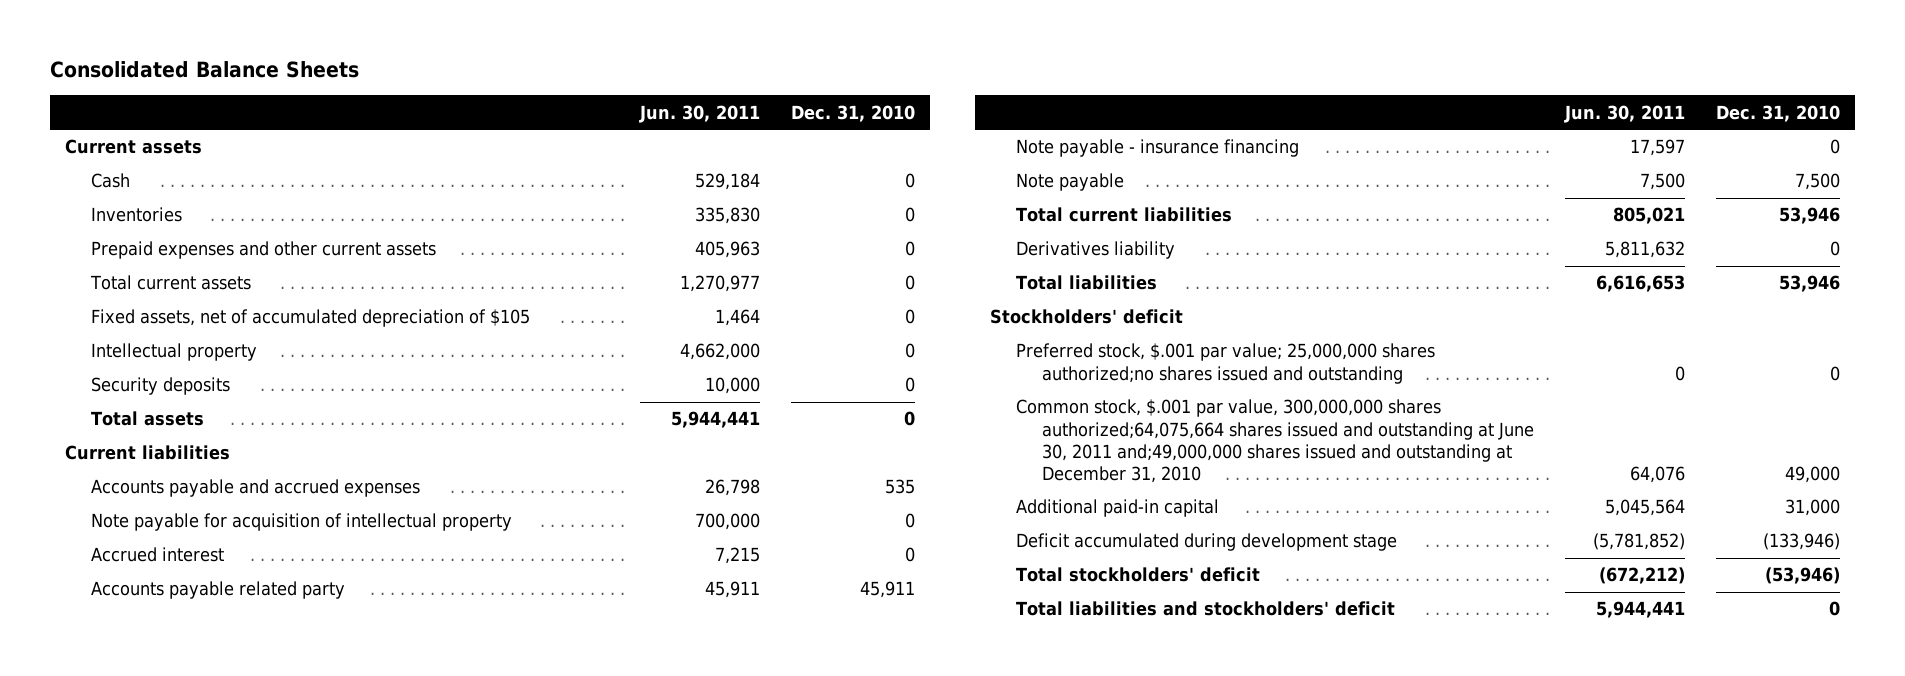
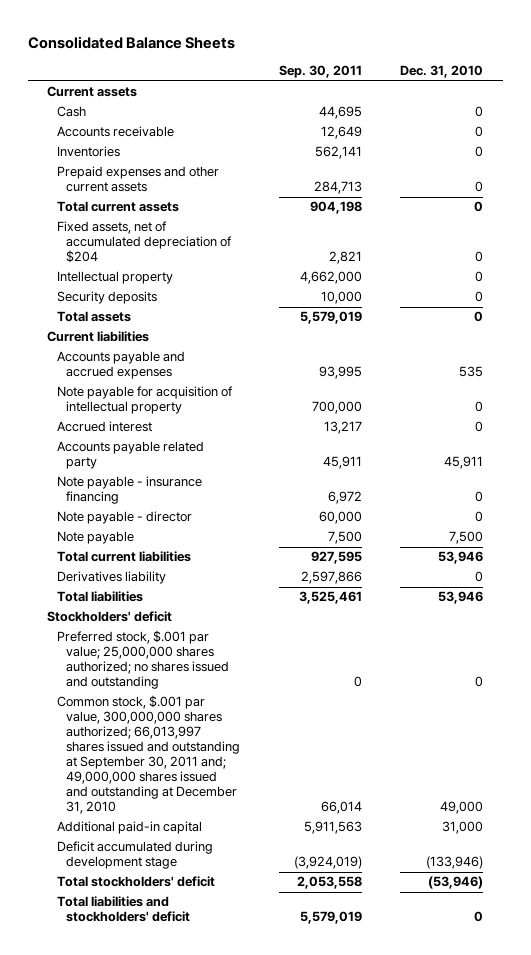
[638,104,760,123] Jun. 30, 2011 -> none
none -> [278,65,362,79] Sep. 30, 2011
none -> [56,126,174,138] Accounts receivable
[91,309,531,328] Fixed assets, net of accumulated depreciation of $105 -> [56,221,233,264] Fixed assets, net of accumulated depreciation of $204
none -> [56,511,192,525] Note payable - director
[1016,343,1436,384] Preferred stock, $.001 par value; 25,000,000 shares authorized;no shares issued and outstanding -> [56,630,230,690] Preferred stock, $.001 par value; 25,000,000 shares authorized; no shares issued and outstanding
[1016,399,1535,483] Common stock, $.001 par value, 300,000,000 shares authorized;64,075,664 shares issued and outstanding at June 30, 2011 and;49,000,000 shares issued and outstanding at December 31, 2010 -> [56,695,241,815] Common stock, $.001 par value, 300,000,000 shares authorized; 66,013,997 shares issued and outstanding at September 30, 2011 and; 49,000,000 shares issued and outstanding at December 31, 2010

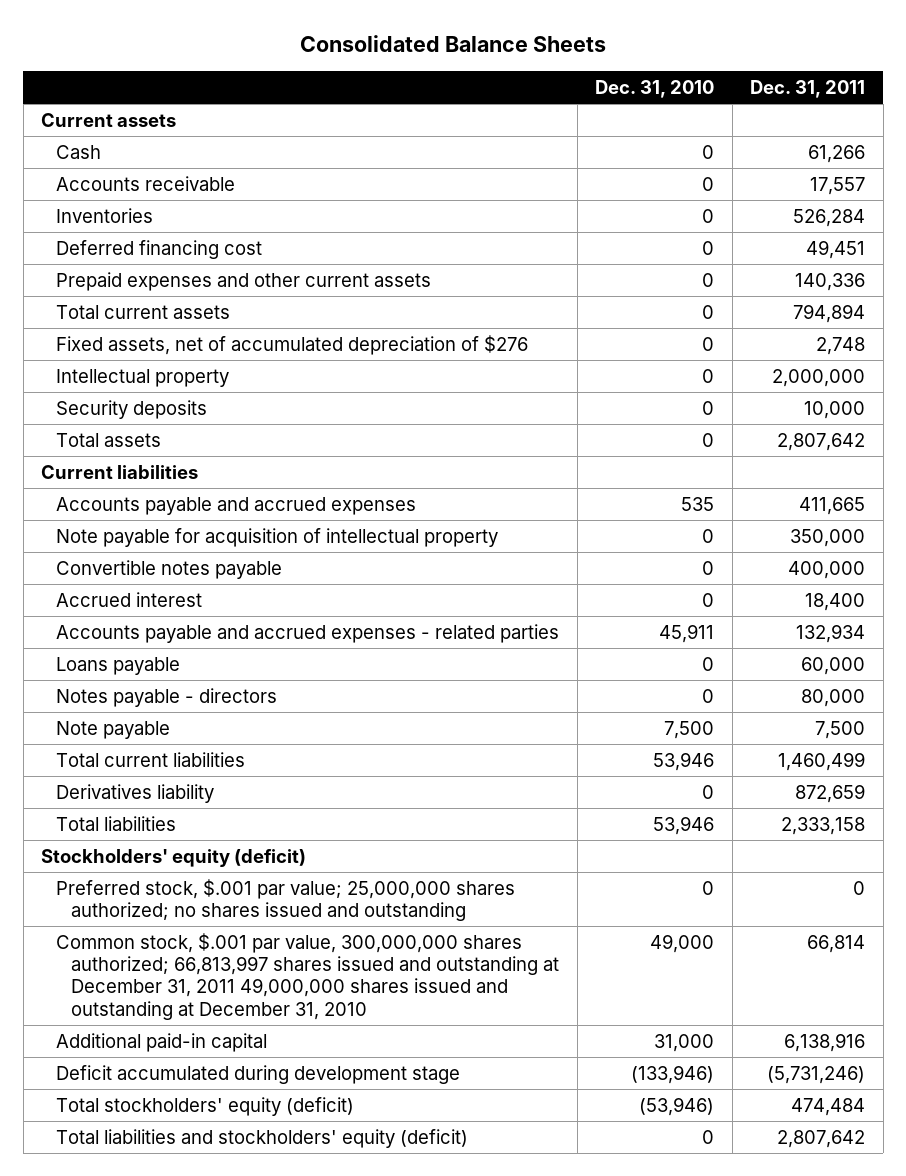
[278,65,362,79] Sep. 30, 2011 -> none
none -> [750,79,866,98] Dec. 31, 2011
none -> [56,239,263,259] Deferred financing cost
[56,221,233,264] Fixed assets, net of accumulated depreciation of $204 -> [56,334,529,355] Fixed assets, net of accumulated depreciation of $276
none -> [56,559,283,579] Convertible notes payable
[56,476,202,505] Note payable - insurance financing -> none
[56,441,204,470] Accounts payable related party -> [56,623,560,643] Accounts payable and accrued expenses - related parties
none -> [56,656,181,675] Loans payable
[56,511,192,525] Note payable - director -> [56,687,278,707] Notes payable - directors
[47,611,173,623] Stockholders' deficit -> [41,848,307,867] Stockholders' equity (deficit)
[56,695,241,815] Common stock, $.001 par value, 300,000,000 shares authorized; 66,013,997 shares issued and outstanding at September 30, 2011 and; 49,000,000 shares issued and outstanding at December 31, 2010 -> [56,932,559,1020] Common stock, $.001 par value, 300,000,000 shares authorized; 66,813,997 shares issued and outstanding at December 31, 2011 49,000,000 shares issued and outstanding at December 31, 2010
[56,876,215,888] Total stockholders' deficit -> [56,1096,355,1116] Total stockholders' equity (deficit)
[56,896,191,923] Total liabilities and stockholders' deficit -> [56,1128,469,1148] Total liabilities and stockholders' equity (deficit)

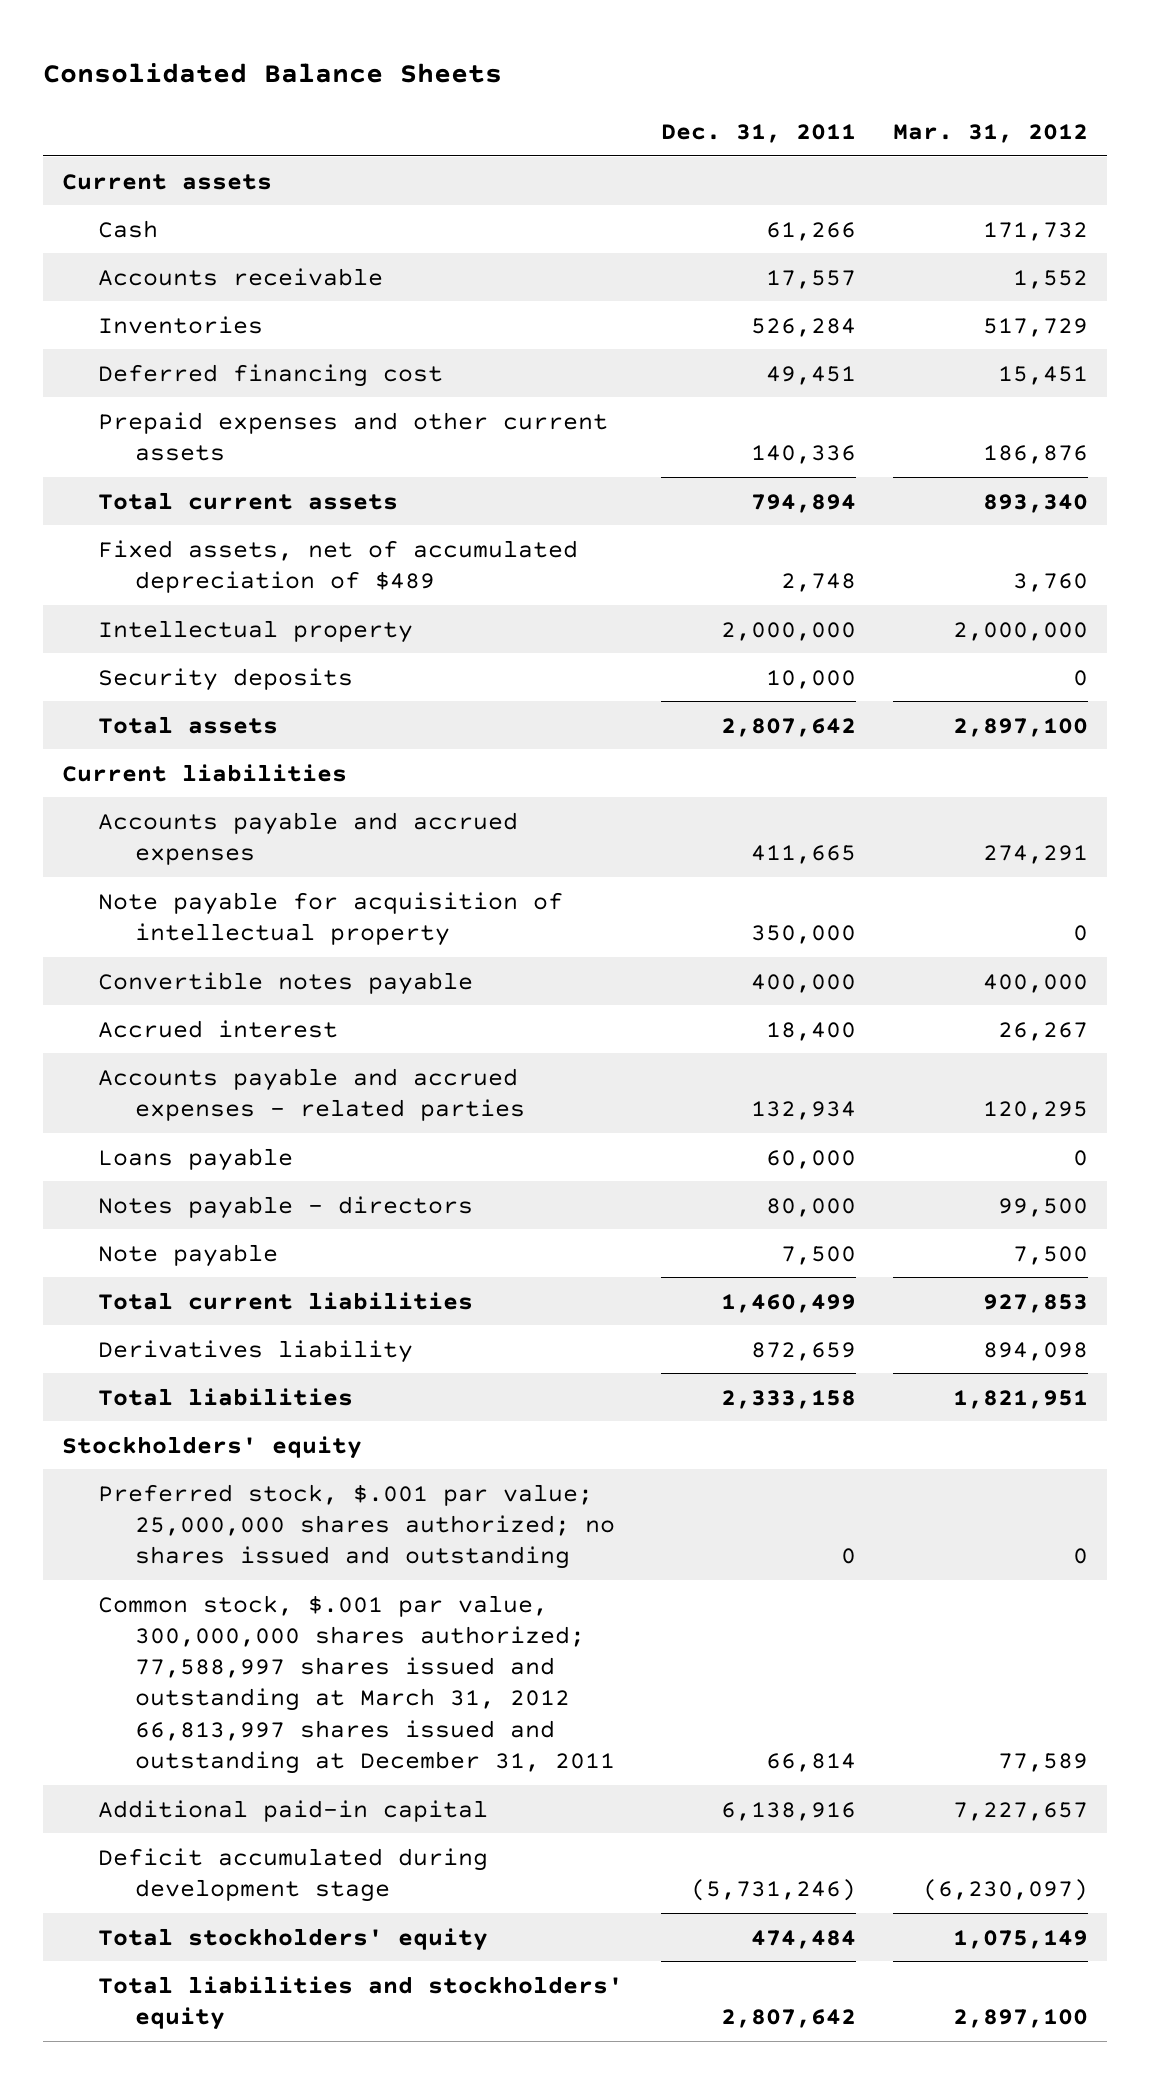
[595,79,715,98] Dec. 31, 2010 -> none
none -> [893,123,1089,143] Mar. 31, 2012
[56,334,529,355] Fixed assets, net of accumulated depreciation of $276 -> [98,539,579,593] Fixed assets, net of accumulated depreciation of $489
[41,848,307,867] Stockholders' equity (deficit) -> [62,1435,363,1459] Stockholders' equity
[56,932,559,1020] Common stock, $.001 par value, 300,000,000 shares authorized; 66,813,997 shares issued and outstanding at December 31, 2011 49,000,000 shares issued and outstanding at December 31, 2010 -> [98,1594,615,1774] Common stock, $.001 par value, 300,000,000 shares authorized; 77,588,997 shares issued and outstanding at March 31, 2012 66,813,997 shares issued and outstanding at December 31, 2011
[56,1096,355,1116] Total stockholders' equity (deficit) -> [98,1927,489,1951] Total stockholders' equity
[56,1128,469,1148] Total liabilities and stockholders' equity (deficit) -> [98,1975,624,2030] Total liabilities and stockholders' equity

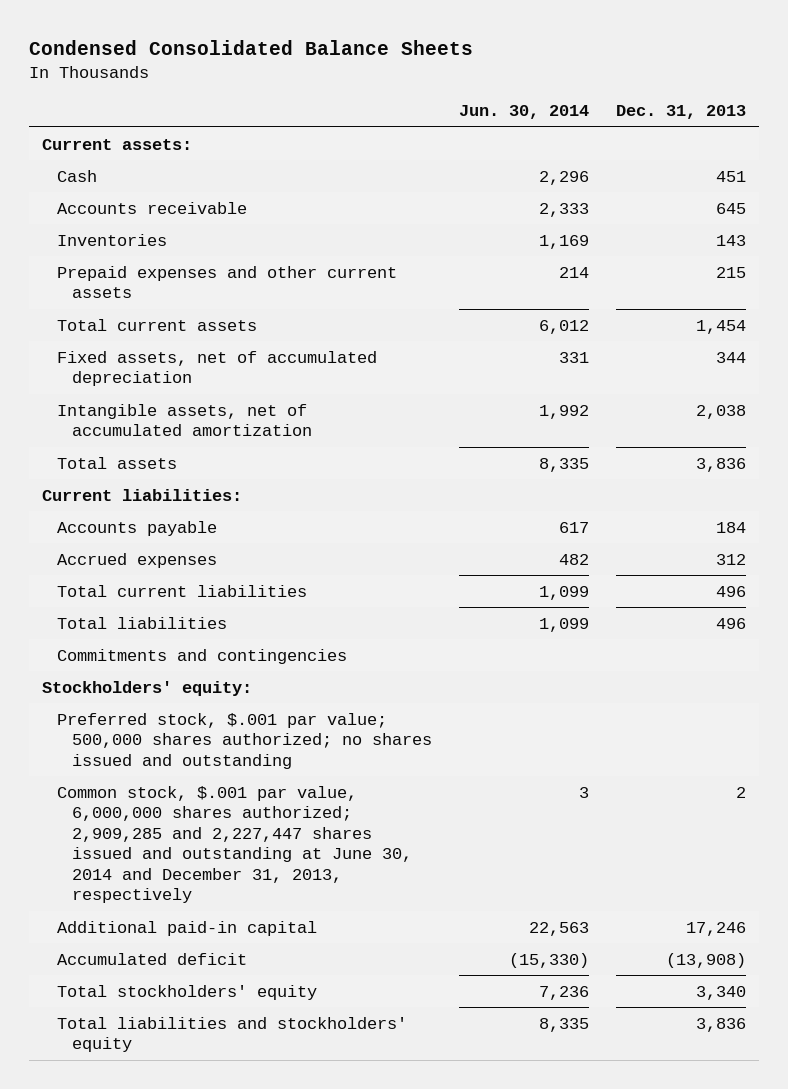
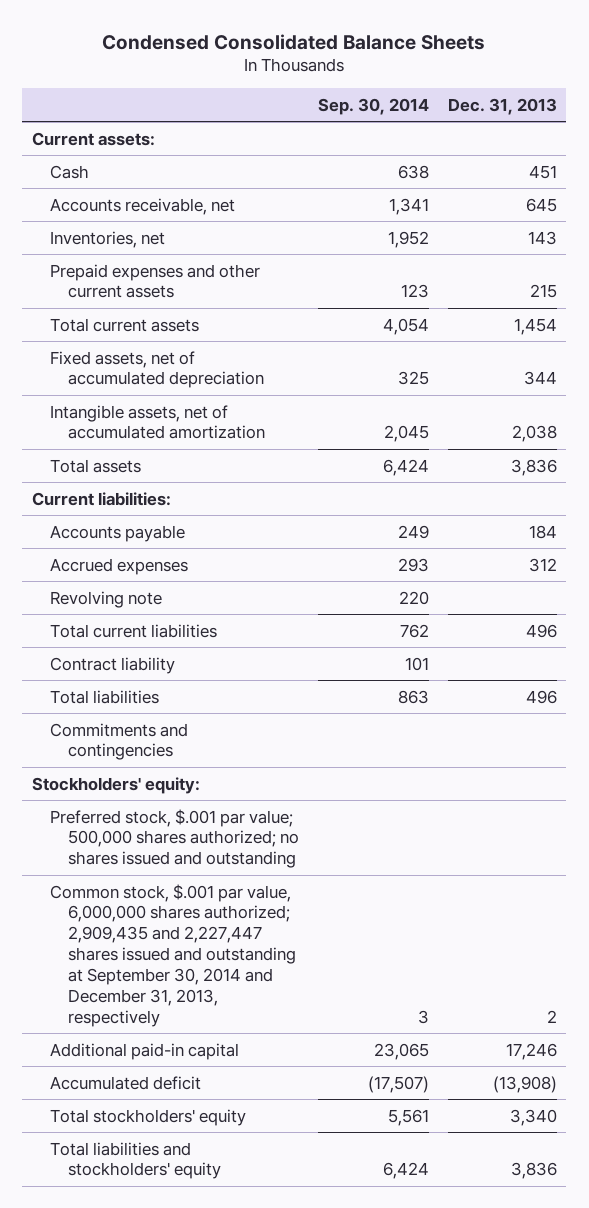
[459,104,590,119] Jun. 30, 2014 -> none
none -> [318,97,430,115] Sep. 30, 2014
[57,201,248,214] Accounts receivable -> [49,197,235,215] Accounts receivable, net
[57,233,168,246] Inventories -> [49,230,165,248] Inventories, net
none -> [49,590,162,608] Revolving note
none -> [49,656,175,674] Contract liability
[57,785,413,904] Common stock, $.001 par value, 6,000,000 shares authorized; 2,909,285 and 2,227,447 shares issued and outstanding at June 30, 2014 and December 31, 2013, respectively -> [49,883,297,1027] Common stock, $.001 par value, 6,000,000 shares authorized; 2,909,435 and 2,227,447 shares issued and outstanding at September 30, 2014 and December 31, 2013, respectively

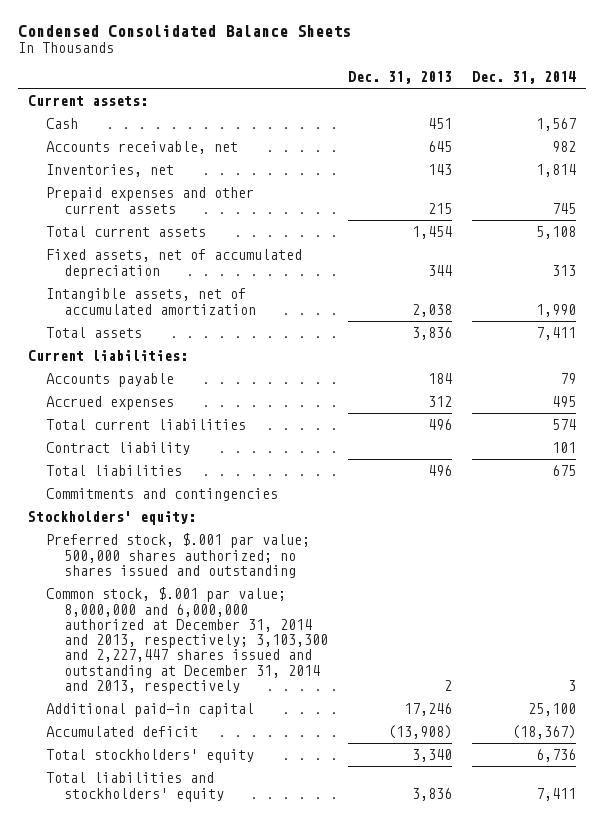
[318,97,430,115] Sep. 30, 2014 -> none
none -> [471,71,576,85] Dec. 31, 2014
[49,590,162,608] Revolving note -> none
[49,883,297,1027] Common stock, $.001 par value, 6,000,000 shares authorized; 2,909,435 and 2,227,447 shares issued and outstanding at September 30, 2014 and December 31, 2013, respectively -> [46,587,329,695] Common stock, $.001 par value; 8,000,000 and 6,000,000 authorized at December 31, 2014 and 2013, respectively; 3,103,300 and 2,227,447 shares issued and outstanding at December 31, 2014 and 2013, respectively

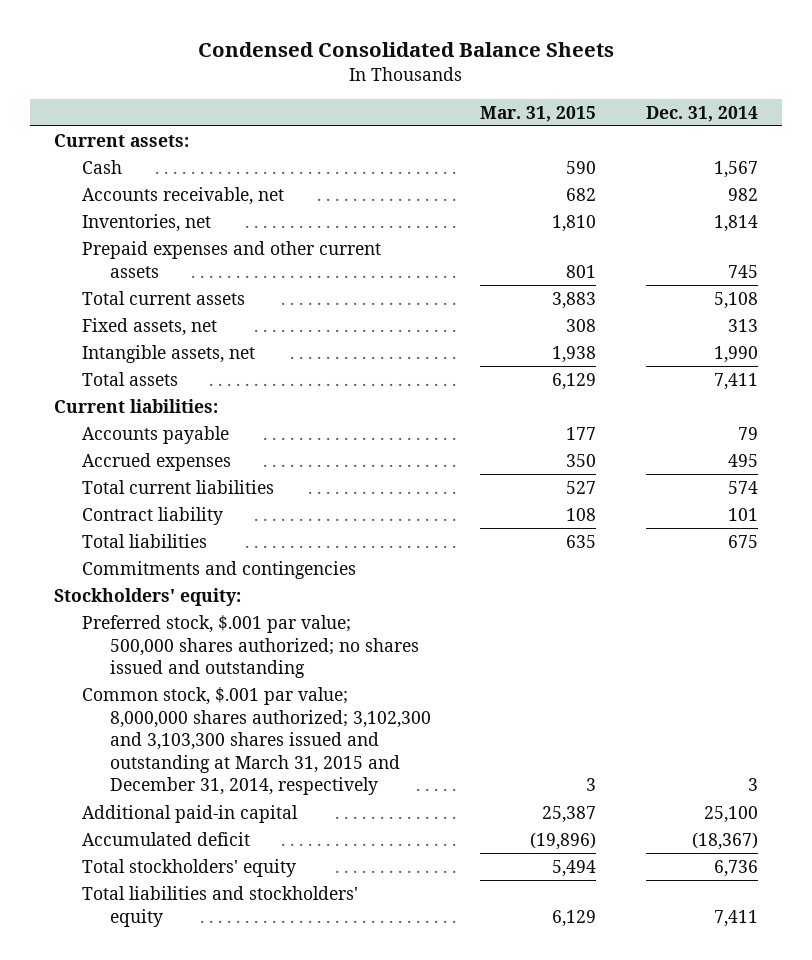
[347,71,452,85] Dec. 31, 2013 -> none
none -> [480,105,597,122] Mar. 31, 2015
[46,249,303,279] Fixed assets, net of accumulated depreciation -> [82,317,218,336] Fixed assets, net
[46,288,257,315] Intangible assets, net of accumulated amortization -> [82,344,256,363] Intangible assets, net
[46,587,329,695] Common stock, $.001 par value; 8,000,000 and 6,000,000 authorized at December 31, 2014 and 2013, respectively; 3,103,300 and 2,227,447 shares issued and outstanding at December 31, 2014 and 2013, respectively -> [82,686,432,796] Common stock, $.001 par value; 8,000,000 shares authorized; 3,102,300 and 3,103,300 shares issued and outstanding at March 31, 2015 and December 31, 2014, respectively

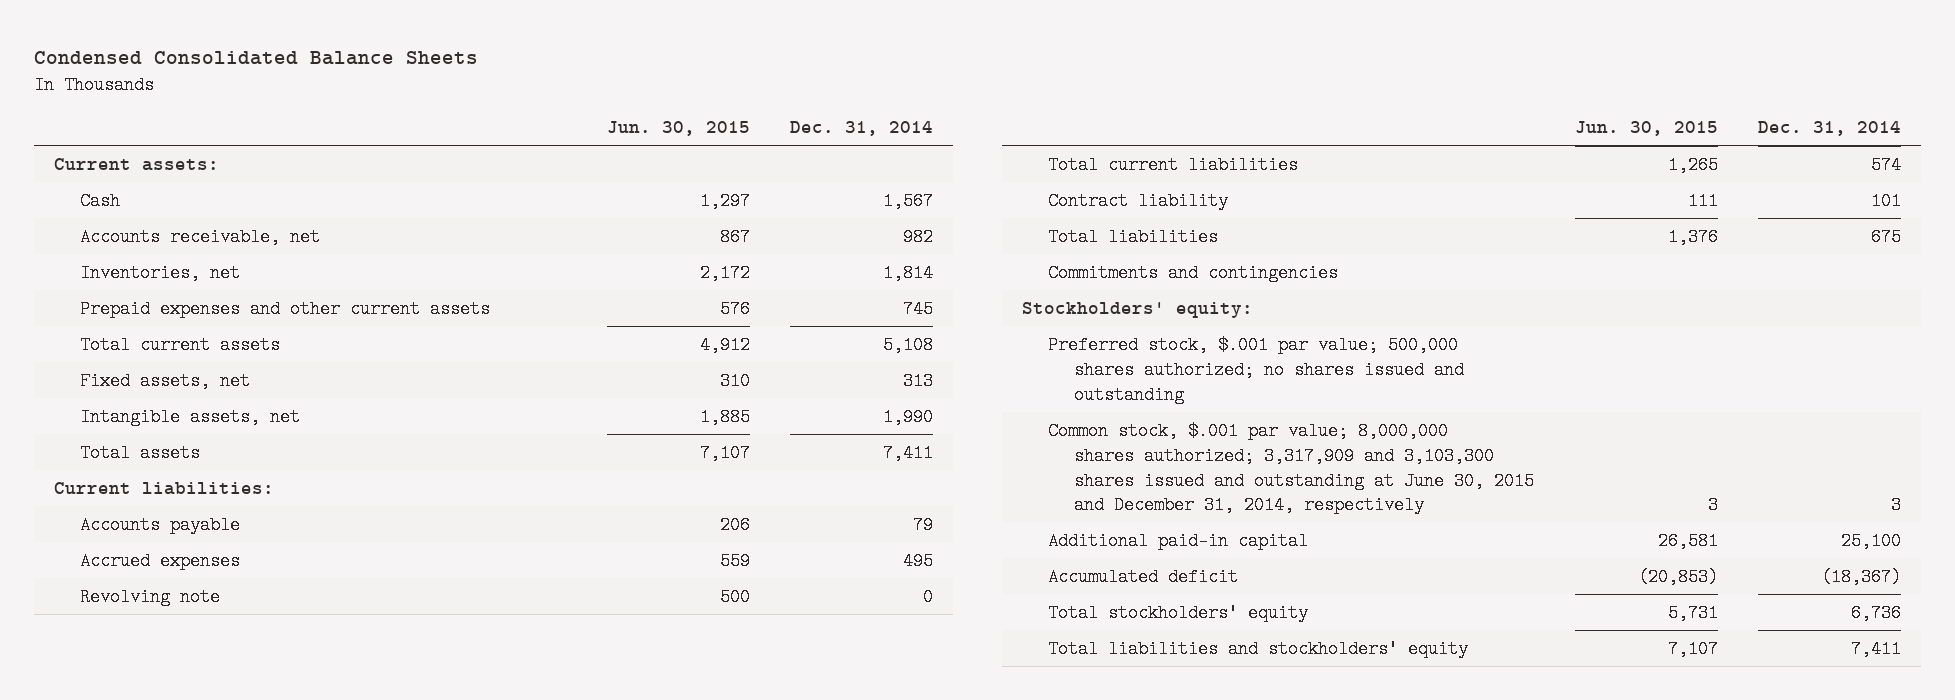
[480,105,597,122] Mar. 31, 2015 -> none
none -> [606,120,750,136] Jun. 30, 2015
none -> [80,588,221,607] Revolving note
[82,686,432,796] Common stock, $.001 par value; 8,000,000 shares authorized; 3,102,300 and 3,103,300 shares issued and outstanding at March 31, 2015 and December 31, 2014, respectively -> [1048,422,1535,515] Common stock, $.001 par value; 8,000,000 shares authorized; 3,317,909 and 3,103,300 shares issued and outstanding at June 30, 2015 and December 31, 2014, respectively

